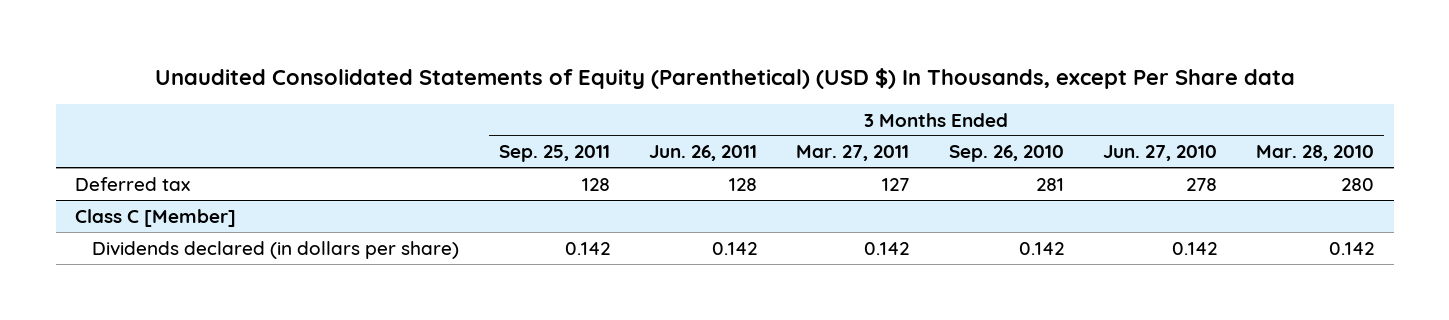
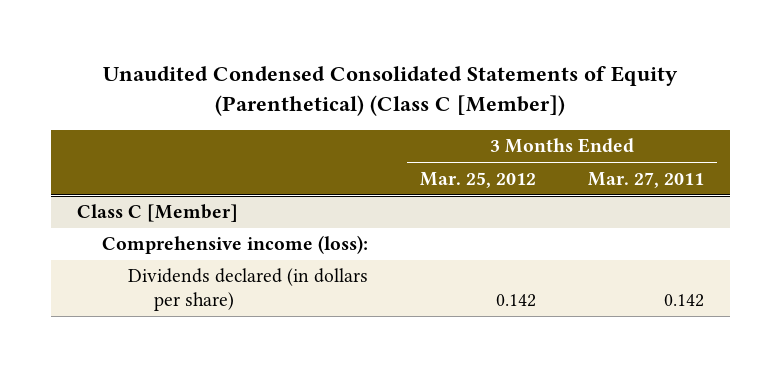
[154,68,1295,90] Unaudited Consolidated Statements of Equity (Parenthetical) (USD $) In Thousands, except Per Share data -> [103,65,679,116] Unaudited Condensed Consolidated Statements of Equity (Parenthetical) (Class C [Member])
[498,145,610,163] Sep. 25, 2011 -> none
[648,145,757,162] Jun. 26, 2011 -> none
[948,145,1064,163] Sep. 26, 2010 -> none
[1102,145,1217,162] Jun. 27, 2010 -> none
[1256,145,1375,162] Mar. 28, 2010 -> none
none -> [420,171,537,188] Mar. 25, 2012
[75,176,191,191] Deferred tax -> none
none -> [102,235,369,255] Comprehensive income (loss):

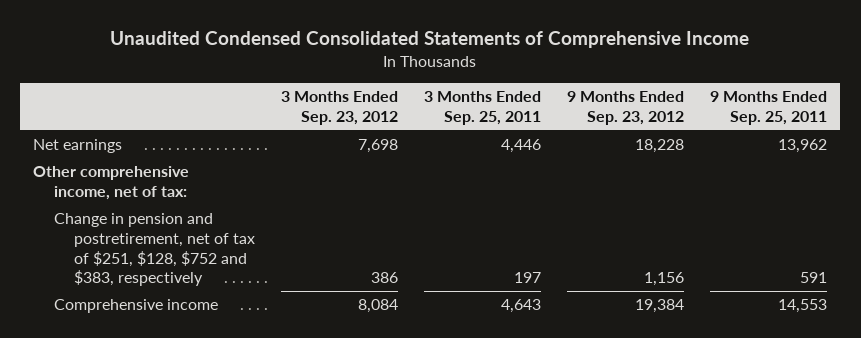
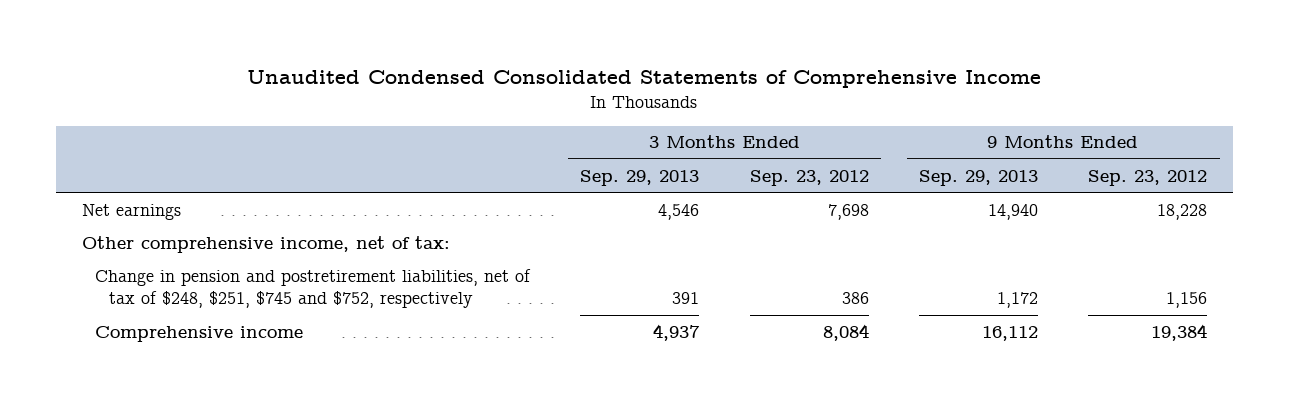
[424,91,542,125] 3 Months Ended Sep. 25, 2011 -> none
[710,91,828,125] 9 Months Ended Sep. 25, 2011 -> none
none -> [580,169,700,186] Sep. 29, 2013
none -> [919,169,1039,186] Sep. 29, 2013
[53,213,256,287] Change in pension and postretirement, net of tax of $251, $128, $752 and $383, respectively -> [95,268,532,309] Change in pension and postretirement liabilities, net of tax of $248, $251, $745 and $752, respectively

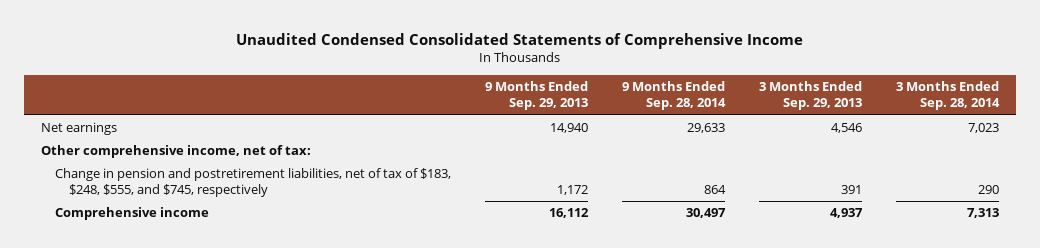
[749,169,869,186] Sep. 23, 2012 -> none
[1088,169,1208,186] Sep. 23, 2012 -> none
none -> [621,81,726,111] 9 Months Ended Sep. 28, 2014
none -> [895,81,1000,111] 3 Months Ended Sep. 28, 2014
[95,268,532,309] Change in pension and postretirement liabilities, net of tax of $248, $251, $745 and $752, respectively -> [55,168,452,198] Change in pension and postretirement liabilities, net of tax of $183, $248, $555, and $745, respectively

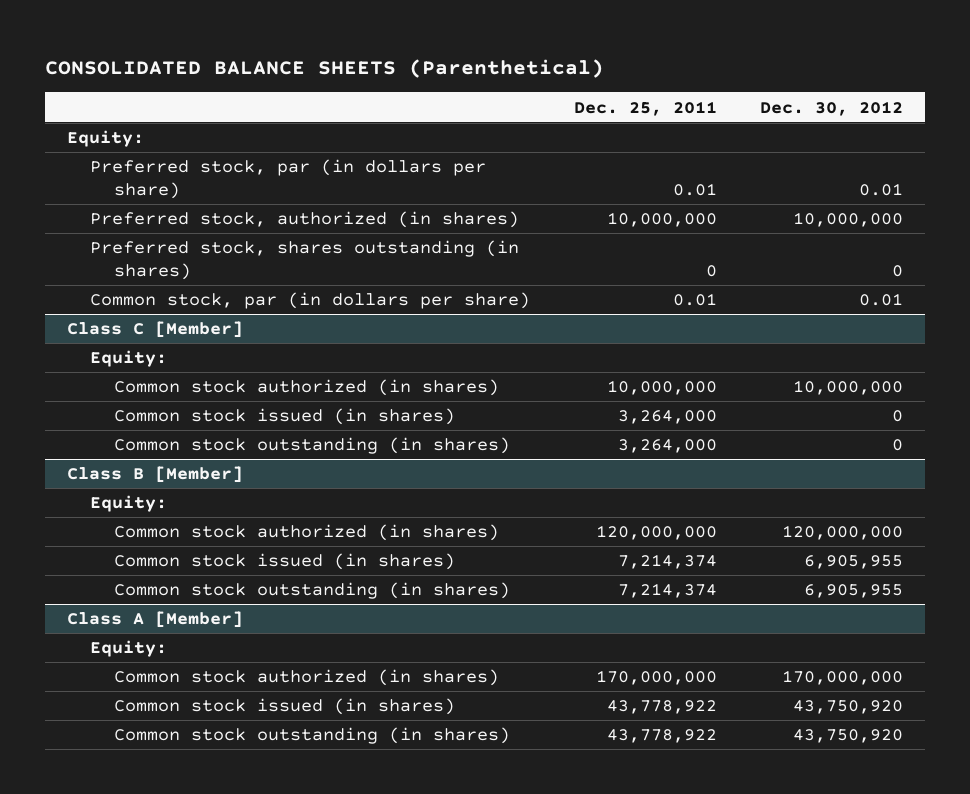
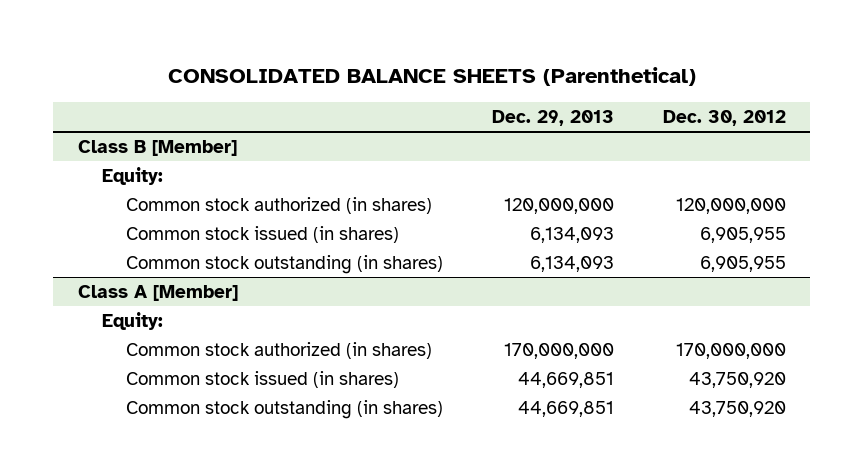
[573,100,717,116] Dec. 25, 2011 -> none
none -> [491,109,614,126] Dec. 29, 2013
[67,130,145,148] Equity: -> none
[90,159,487,199] Preferred stock, par (in dollars per share) -> none
[90,211,520,229] Preferred stock, authorized (in shares) -> none
[90,240,520,280] Preferred stock, shares outstanding (in shares) -> none
[90,292,531,310] Common stock, par (in dollars per share) -> none
[67,321,244,339] Class C [Member] -> none
[90,350,168,368] Equity: -> none
[113,379,499,397] Common stock authorized (in shares) -> none
[113,408,455,426] Common stock issued (in shares) -> none
[113,437,510,455] Common stock outstanding (in shares) -> none

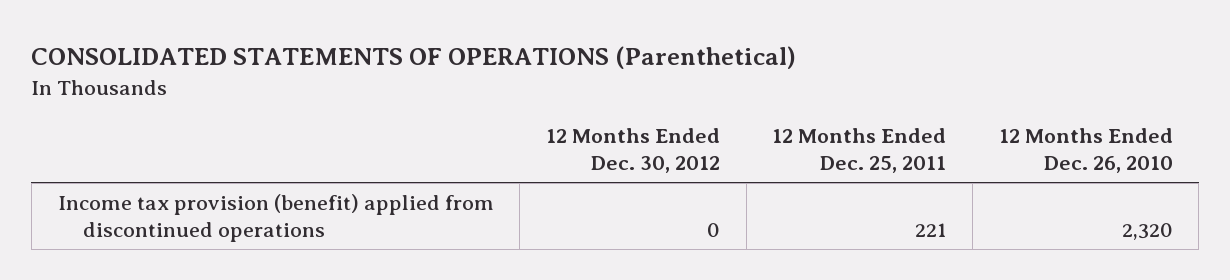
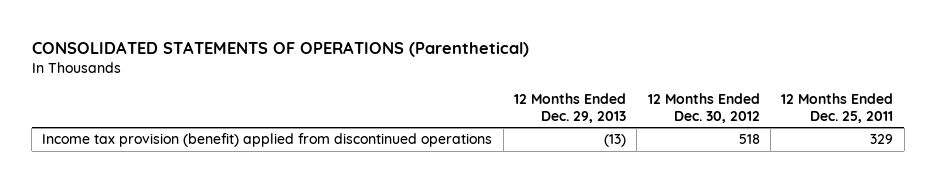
[998,128,1173,174] 12 Months Ended Dec. 26, 2010 -> none
none -> [513,92,626,124] 12 Months Ended Dec. 29, 2013
[706,222,720,237] 0 -> [738,134,760,145] 518
[915,222,947,237] 221 -> [870,134,894,145] 329

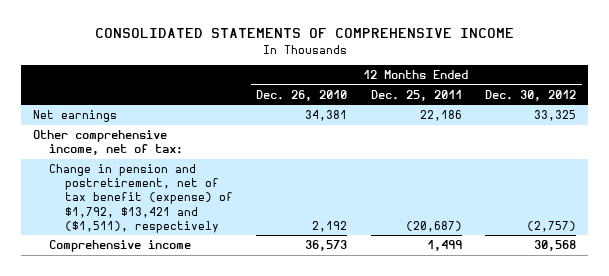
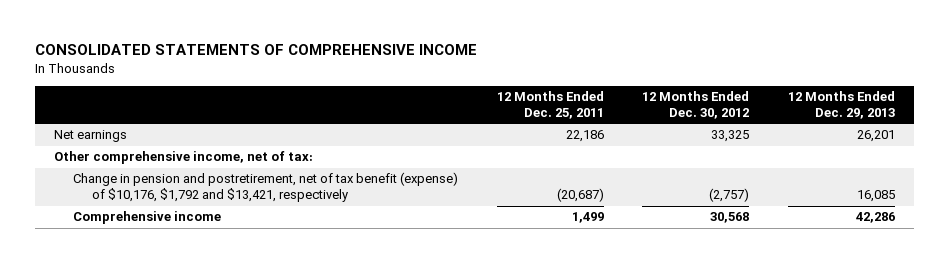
[256,89,348,101] Dec. 26, 2010 -> none
none -> [787,91,895,119] 12 Months Ended Dec. 29, 2013
[48,164,233,233] Change in pension and postretirement, net of tax benefit (expense) of $1,792, $13,421 and ($1,511), respectively -> [73,172,459,203] Change in pension and postretirement, net of tax benefit (expense) of $10,176, $1,792 and $13,421, respectively

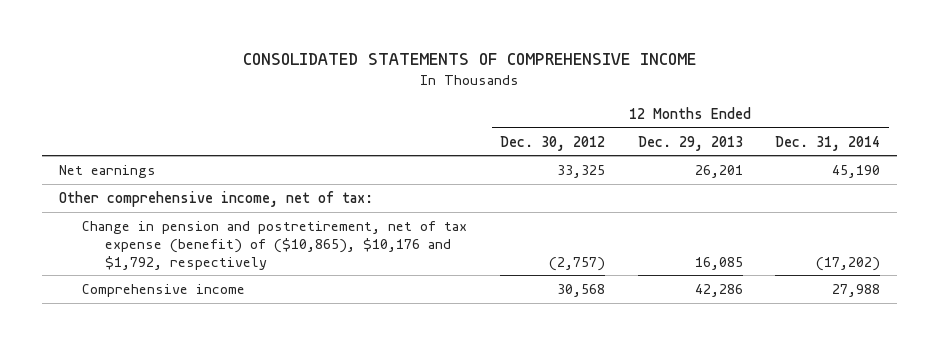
[496,91,604,119] 12 Months Ended Dec. 25, 2011 -> none
none -> [775,135,881,151] Dec. 31, 2014
[73,172,459,203] Change in pension and postretirement, net of tax benefit (expense) of $10,176, $1,792 and $13,421, respectively -> [82,220,468,270] Change in pension and postretirement, net of tax expense (benefit) of ($10,865), $10,176 and $1,792, respectively

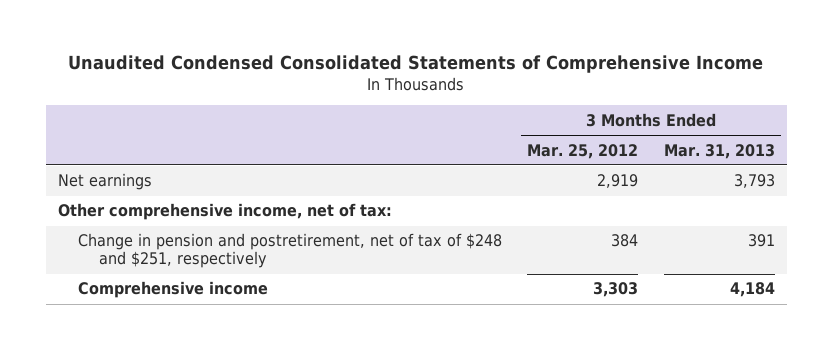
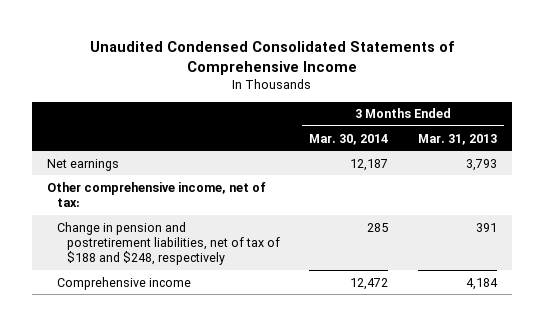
[527,143,639,159] Mar. 25, 2012 -> none
none -> [309,133,389,145] Mar. 30, 2014
[78,233,503,269] Change in pension and postretirement, net of tax of $248 and $251, respectively -> [56,221,280,266] Change in pension and postretirement liabilities, net of tax of $188 and $248, respectively

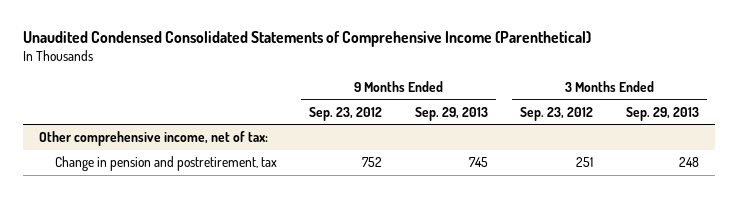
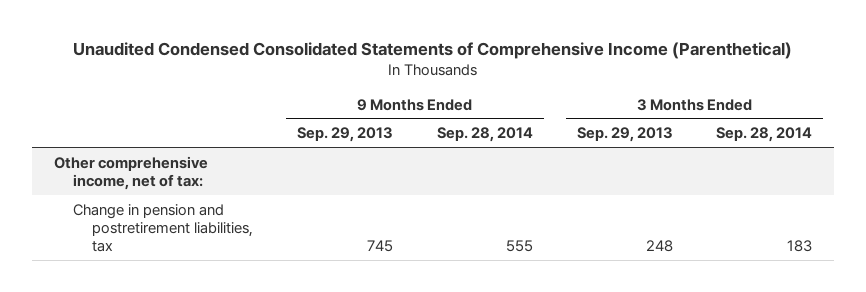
[309,106,383,121] Sep. 23, 2012 -> none
[520,106,594,121] Sep. 23, 2012 -> none
none -> [436,127,533,143] Sep. 28, 2014
none -> [716,127,813,143] Sep. 28, 2014
[54,156,277,172] Change in pension and postretirement, tax -> [73,203,254,253] Change in pension and postretirement liabilities, tax

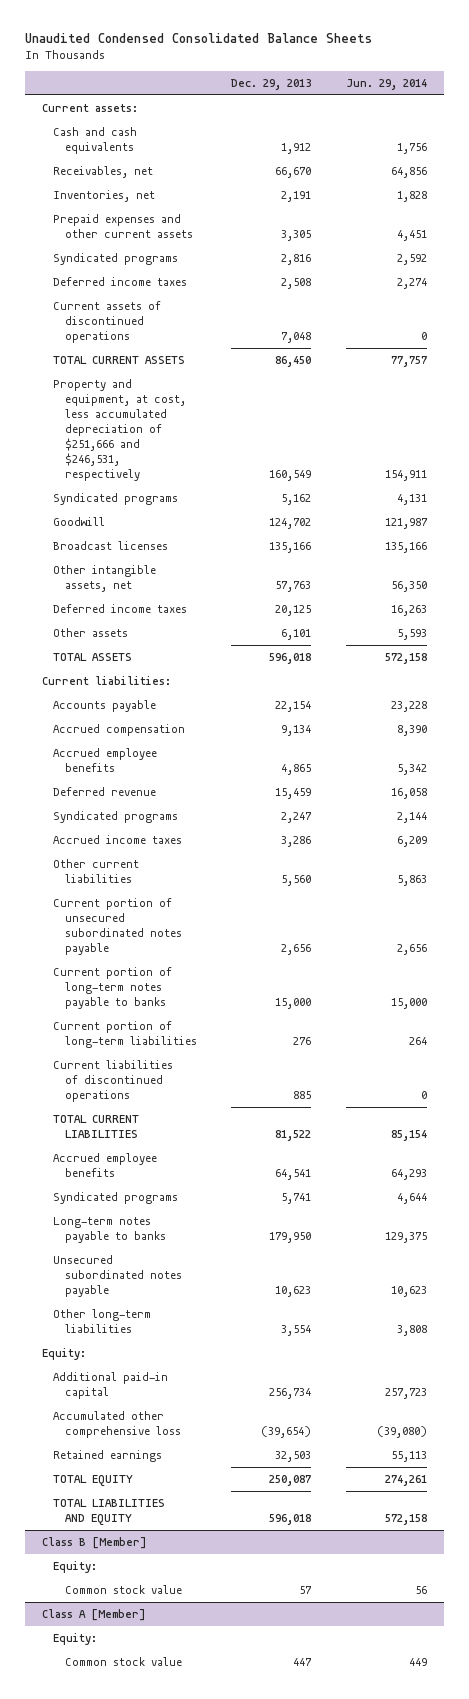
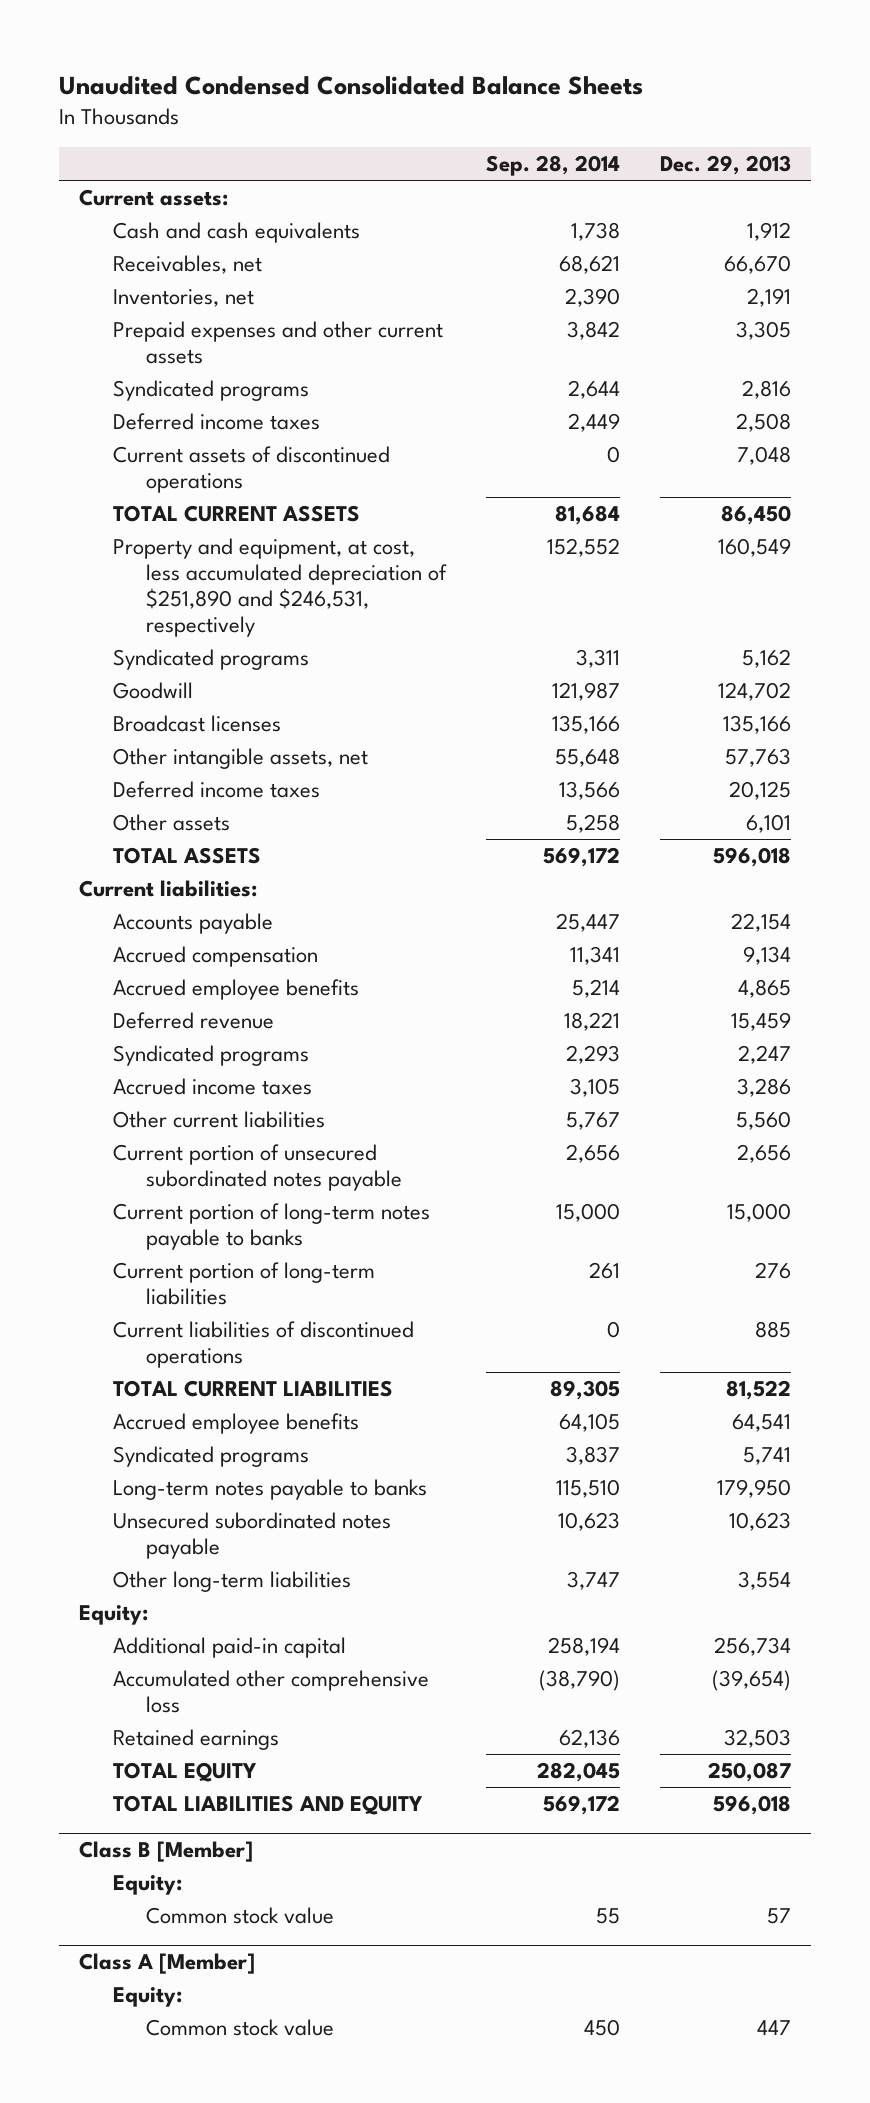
[345,78,427,90] Jun. 29, 2014 -> none
none -> [485,154,620,176] Sep. 28, 2014
[53,379,186,481] Property and equipment, at cost, less accumulated depreciation of $251,666 and $246,531, respectively -> [112,538,447,638] Property and equipment, at cost, less accumulated depreciation of $251,890 and $246,531, respectively

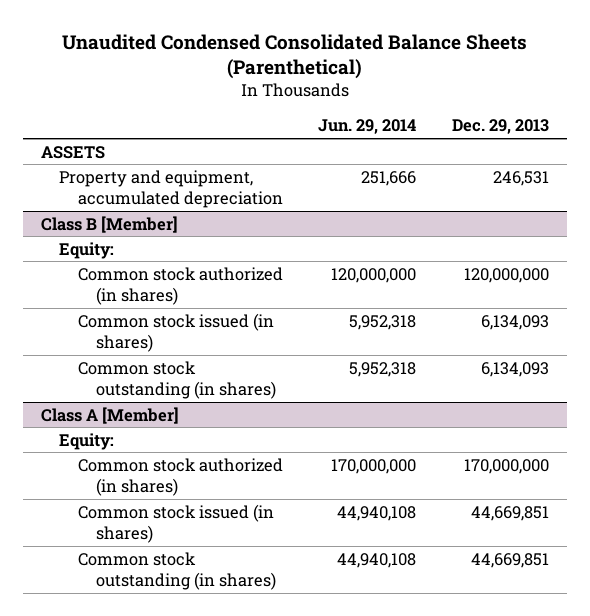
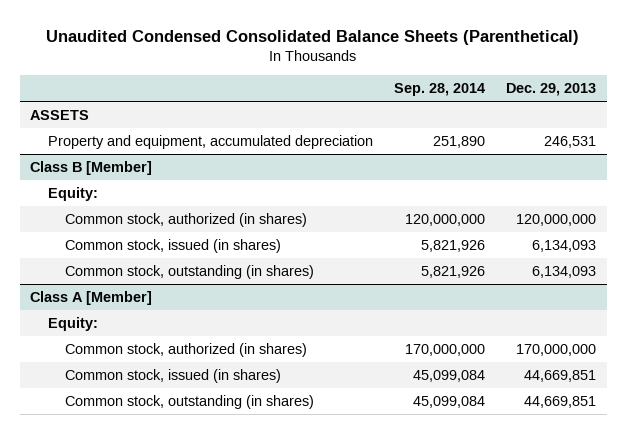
[318,119,417,135] Jun. 29, 2014 -> none
none -> [393,83,485,97] Sep. 28, 2014
[77,266,283,305] Common stock authorized (in shares) -> [64,212,307,227] Common stock, authorized (in shares)
[77,312,274,352] Common stock issued (in shares) -> [64,238,281,253] Common stock, issued (in shares)
[77,360,276,399] Common stock outstanding (in shares) -> [64,264,314,279] Common stock, outstanding (in shares)
[77,457,283,496] Common stock authorized (in shares) -> [64,342,307,357] Common stock, authorized (in shares)
[77,503,274,543] Common stock issued (in shares) -> [64,368,281,383] Common stock, issued (in shares)
[77,551,276,590] Common stock outstanding (in shares) -> [64,394,314,409] Common stock, outstanding (in shares)

